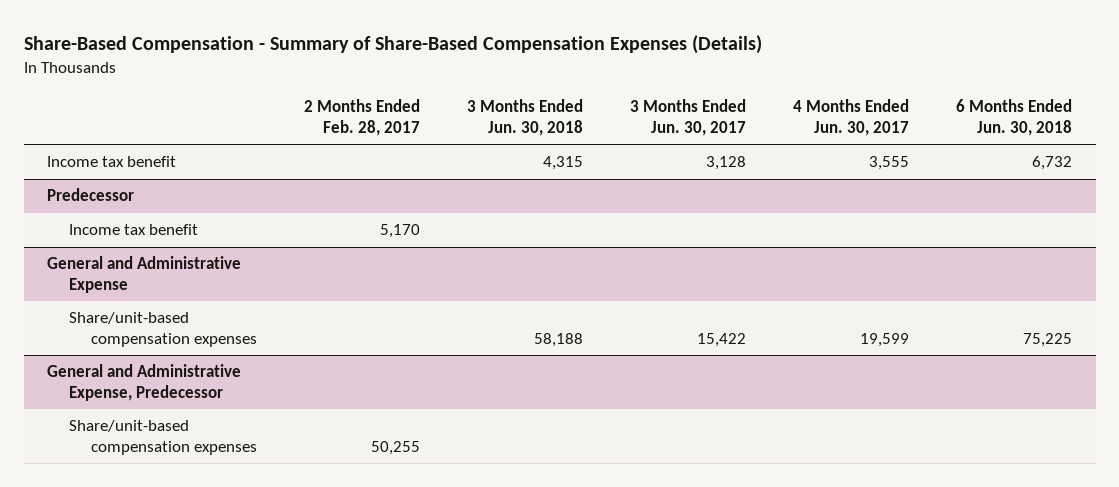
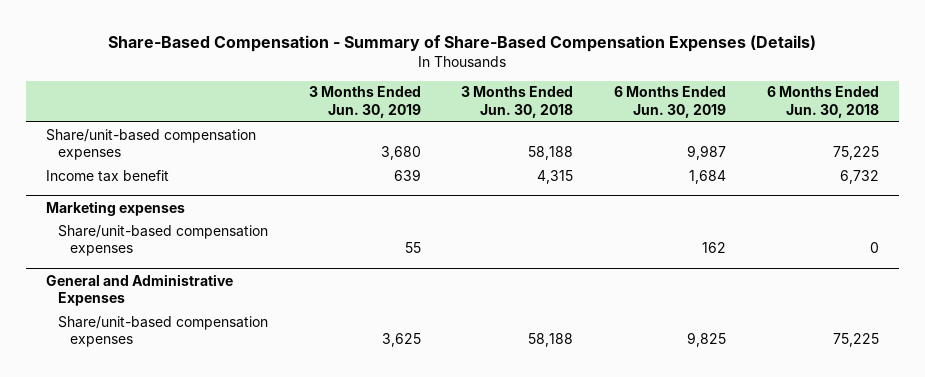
[304,99,421,136] 2 Months Ended Feb. 28, 2017 -> none
[630,99,747,136] 3 Months Ended Jun. 30, 2017 -> none
[793,99,910,136] 4 Months Ended Jun. 30, 2017 -> none
none -> [308,86,421,119] 3 Months Ended Jun. 30, 2019
none -> [613,86,726,119] 6 Months Ended Jun. 30, 2019
none -> [46,128,257,161] Share/unit-based compensation expenses
[47,188,135,202] Predecessor -> none
[69,224,199,236] Income tax benefit -> none
none -> [46,200,186,216] Marketing expenses
none -> [57,224,268,257] Share/unit-based compensation expenses
[47,256,242,293] General and Administrative Expense -> [46,273,234,307] General and Administrative Expenses
[47,364,242,401] General and Administrative Expense, Predecessor -> none
[69,420,258,455] Share/unit-based compensation expenses -> none

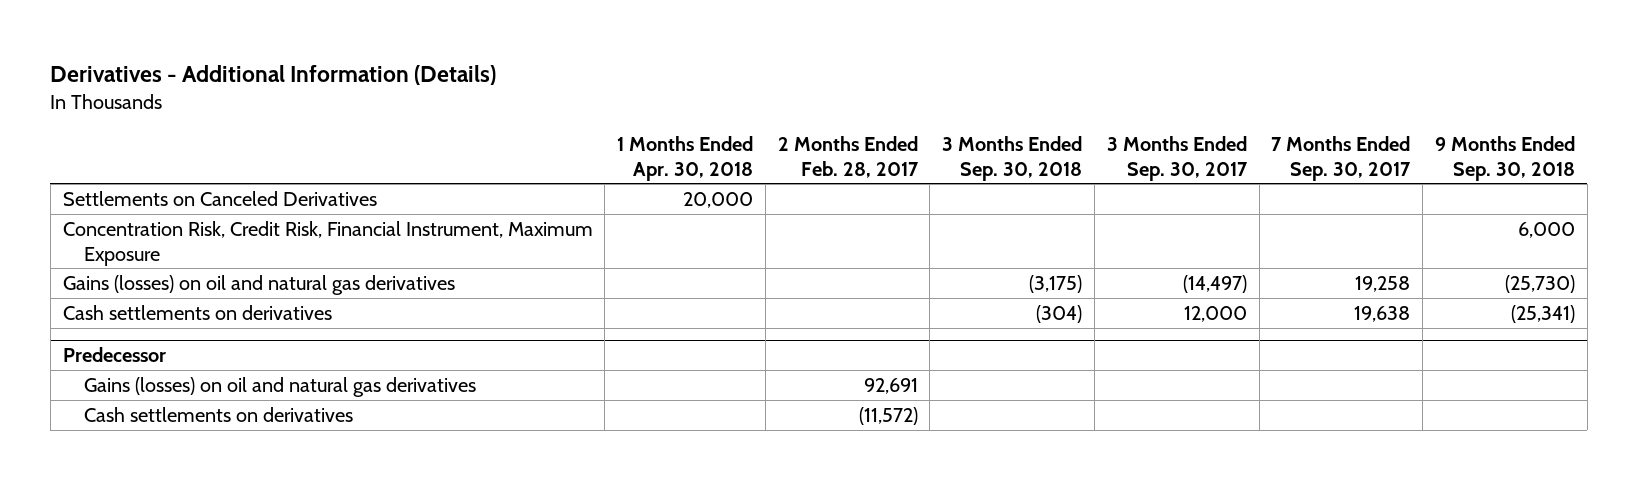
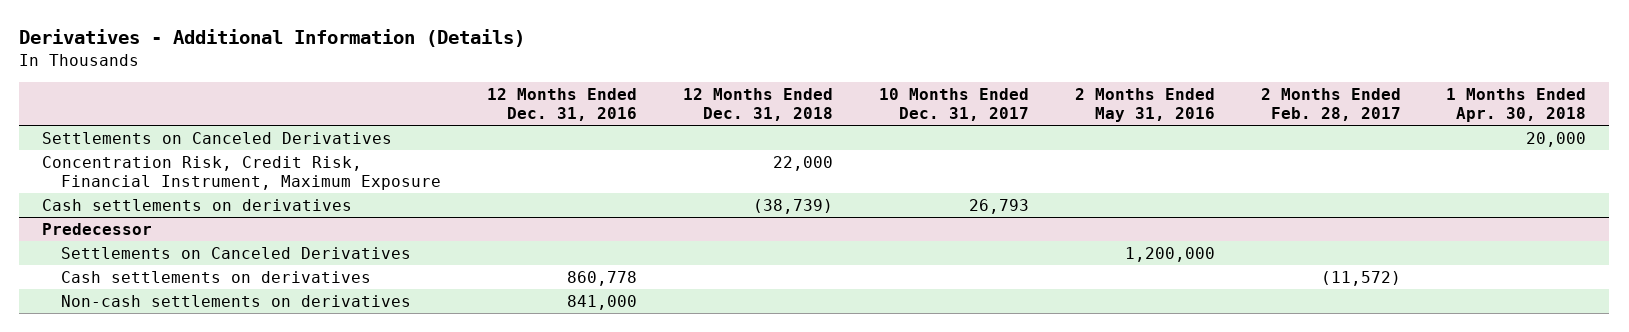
[942,135,1083,181] 3 Months Ended Sep. 30, 2018 -> none
[1106,135,1248,181] 3 Months Ended Sep. 30, 2017 -> none
[1271,135,1412,181] 7 Months Ended Sep. 30, 2017 -> none
[1434,135,1575,181] 9 Months Ended Sep. 30, 2018 -> none
none -> [487,87,638,122] 12 Months Ended Dec. 31, 2016
none -> [683,87,834,122] 12 Months Ended Dec. 31, 2018
none -> [878,87,1029,122] 10 Months Ended Dec. 31, 2017
none -> [1074,87,1215,123] 2 Months Ended May 31, 2016
[62,274,455,295] Gains (losses) on oil and natural gas derivatives -> none
[83,376,476,397] Gains (losses) on oil and natural gas derivatives -> none
none -> [61,246,412,259] Settlements on Canceled Derivatives
none -> [61,294,412,307] Non-cash settlements on derivatives

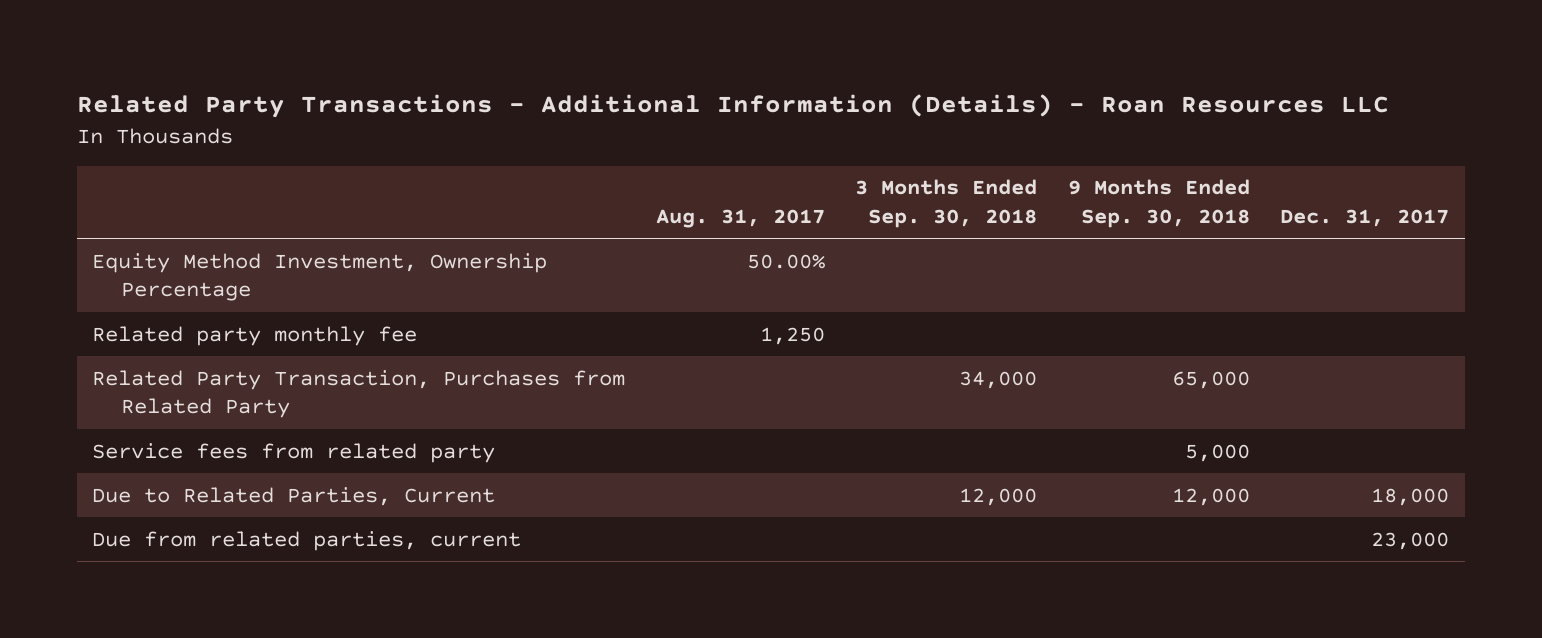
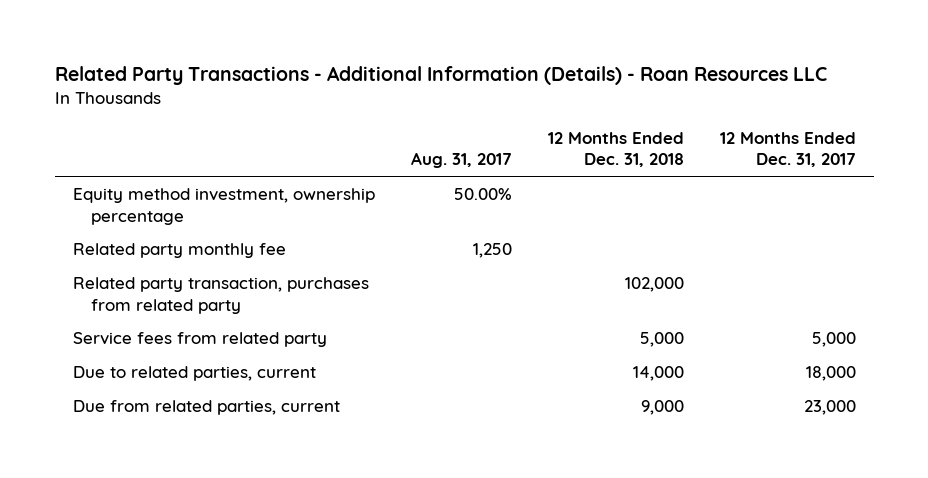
[855,179,1038,228] 3 Months Ended Sep. 30, 2018 -> none
[1067,179,1250,228] 9 Months Ended Sep. 30, 2018 -> none
[1280,208,1450,227] Dec. 31, 2017 -> none
none -> [547,131,684,168] 12 Months Ended Dec. 31, 2018
none -> [719,131,856,168] 12 Months Ended Dec. 31, 2017
[92,252,548,302] Equity Method Investment, Ownership Percentage -> [72,187,375,225] Equity method investment, ownership percentage
[92,369,626,419] Related Party Transaction, Purchases from Related Party -> [72,276,369,314] Related party transaction, purchases from related party
[92,486,496,506] Due to Related Parties, Current -> [72,365,316,381] Due to related parties, current

